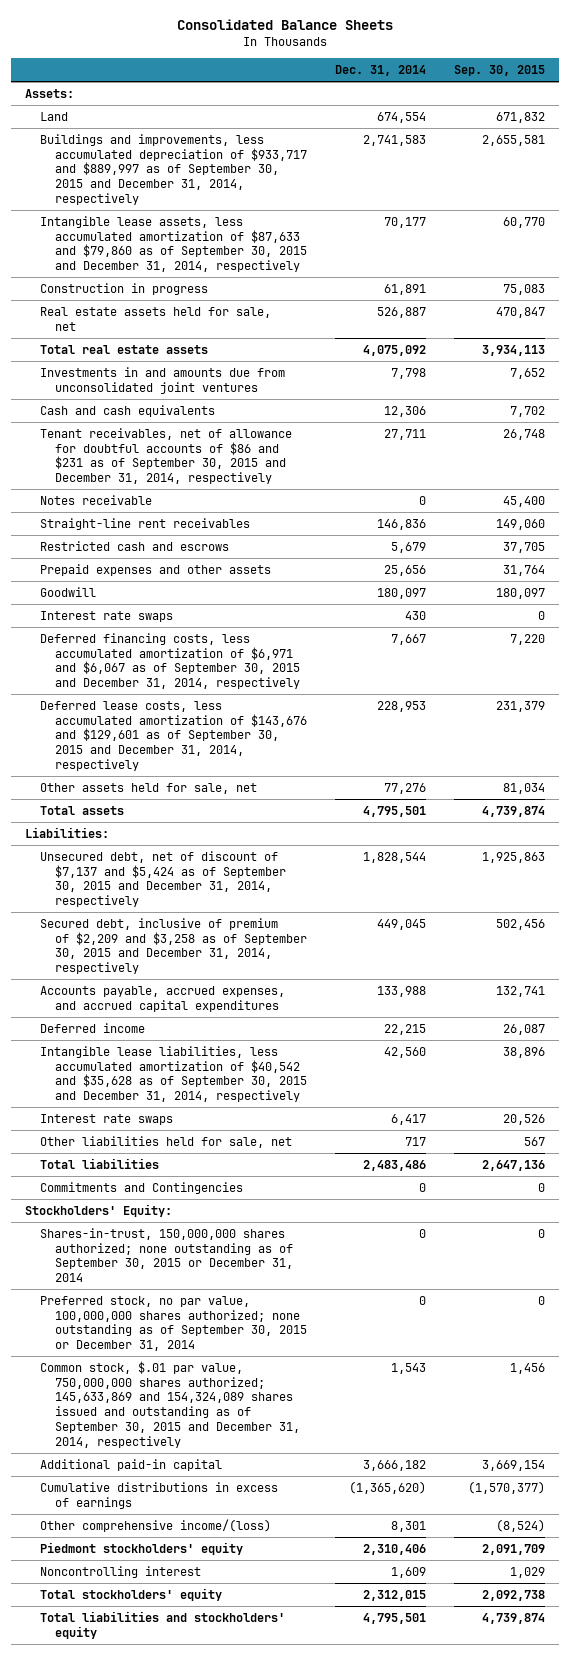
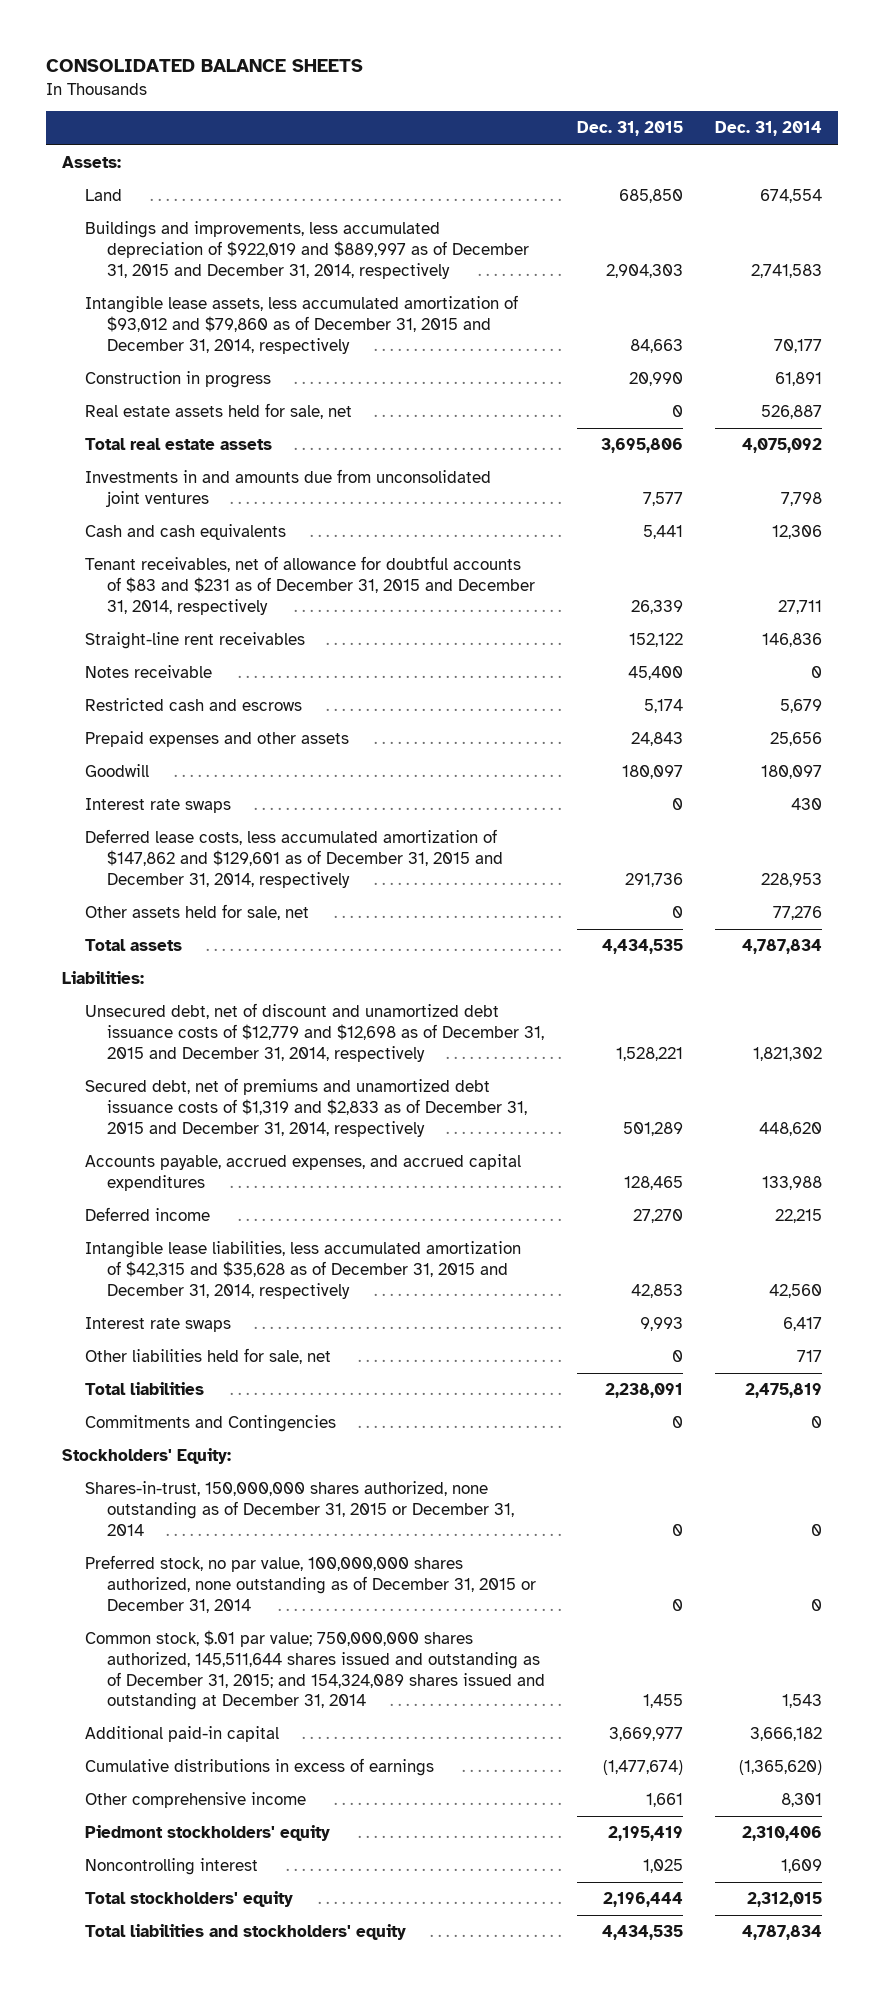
[177,18,394,30] Consolidated Balance Sheets -> [46,59,364,73] CONSOLIDATED BALANCE SHEETS
[453,65,545,77] Sep. 30, 2015 -> none
none -> [577,121,684,137] Dec. 31, 2015
[40,133,308,205] Buildings and improvements, less accumulated depreciation of $933,717 and $889,997 as of September 30, 2015 and December 31, 2014, respectively -> [84,221,530,279] Buildings and improvements, less accumulated depreciation of $922,019 and $889,997 as of December 31, 2015 and December 31, 2014, respectively
[40,215,308,273] Intangible lease assets, less accumulated amortization of $87,633 and $79,860 as of September 30, 2015 and December 31, 2014, respectively -> [84,295,518,354] Intangible lease assets, less accumulated amortization of $93,012 and $79,860 as of December 31, 2015 and December 31, 2014, respectively
[40,427,293,485] Tenant receivables, net of allowance for doubtful accounts of $86 and $231 as of September 30, 2015 and December 31, 2014, respectively -> [84,556,536,615] Tenant receivables, net of allowance for doubtful accounts of $83 and $231 as of December 31, 2015 and December 31, 2014, respectively
[40,494,153,505] Notes receivable -> [84,665,212,679] Notes receivable
[40,632,301,690] Deferred financing costs, less accumulated amortization of $6,971 and $6,067 as of September 30, 2015 and December 31, 2014, respectively -> none
[40,700,308,771] Deferred lease costs, less accumulated amortization of $143,676 and $129,601 as of September 30, 2015 and December 31, 2014, respectively -> [84,829,504,888] Deferred lease costs, less accumulated amortization of $147,862 and $129,601 as of December 31, 2015 and December 31, 2014, respectively
[363,805,427,817] 4,795,501 -> [742,939,823,955] 4,787,834
[40,850,287,908] Unsecured debt, net of discount of $7,137 and $5,424 as of September 30, 2015 and December 31, 2014, respectively -> [84,1003,545,1062] Unsecured debt, net of discount and unamortized debt issuance costs of $12,779 and $12,698 as of December 31, 2015 and December 31, 2014, respectively
[363,851,427,863] 1,828,544 -> [753,1046,823,1061] 1,821,302
[40,917,308,975] Secured debt, inclusive of premium of $2,209 and $3,258 as of September 30, 2015 and December 31, 2014, respectively -> [84,1078,528,1137] Secured debt, net of premiums and unamortized debt issuance costs of $1,319 and $2,833 as of December 31, 2015 and December 31, 2014, respectively
[377,918,427,930] 449,045 -> [759,1121,823,1136] 448,620
[40,1045,308,1103] Intangible lease liabilities, less accumulated amortization of $40,542 and $35,628 as of September 30, 2015 and December 31, 2014, respectively -> [84,1241,521,1299] Intangible lease liabilities, less accumulated amortization of $42,315 and $35,628 as of December 31, 2015 and December 31, 2014, respectively
[363,1159,427,1171] 2,483,486 -> [745,1383,823,1399] 2,475,819
[40,1227,294,1283] Shares-in-trust, 150,000,000 shares authorized; none outstanding as of September 30, 2015 or December 31, 2014 -> [84,1481,515,1536] Shares-in-trust, 150,000,000 shares authorized, none outstanding as of December 31, 2015 or December 31, 2014
[40,1295,308,1352] Preferred stock, no par value, 100,000,000 shares authorized; none outstanding as of September 30, 2015 or December 31, 2014 -> [84,1555,537,1613] Preferred stock, no par value, 100,000,000 shares authorized, none outstanding as of December 31, 2015 or December 31, 2014
[40,1360,301,1448] Common stock, $.01 par value, 750,000,000 shares authorized; 145,633,869 and 154,324,089 shares issued and outstanding as of September 30, 2015 and December 31, 2014, respectively -> [84,1630,546,1711] Common stock, $.01 par value; 750,000,000 shares authorized, 145,511,644 shares issued and outstanding as of December 31, 2015; and 154,324,089 shares issued and outstanding at December 31, 2014
[40,1518,272,1532] Other comprehensive income/(loss) -> [84,1792,306,1809] Other comprehensive income
[363,1612,427,1624] 4,795,501 -> [742,1925,823,1941] 4,787,834

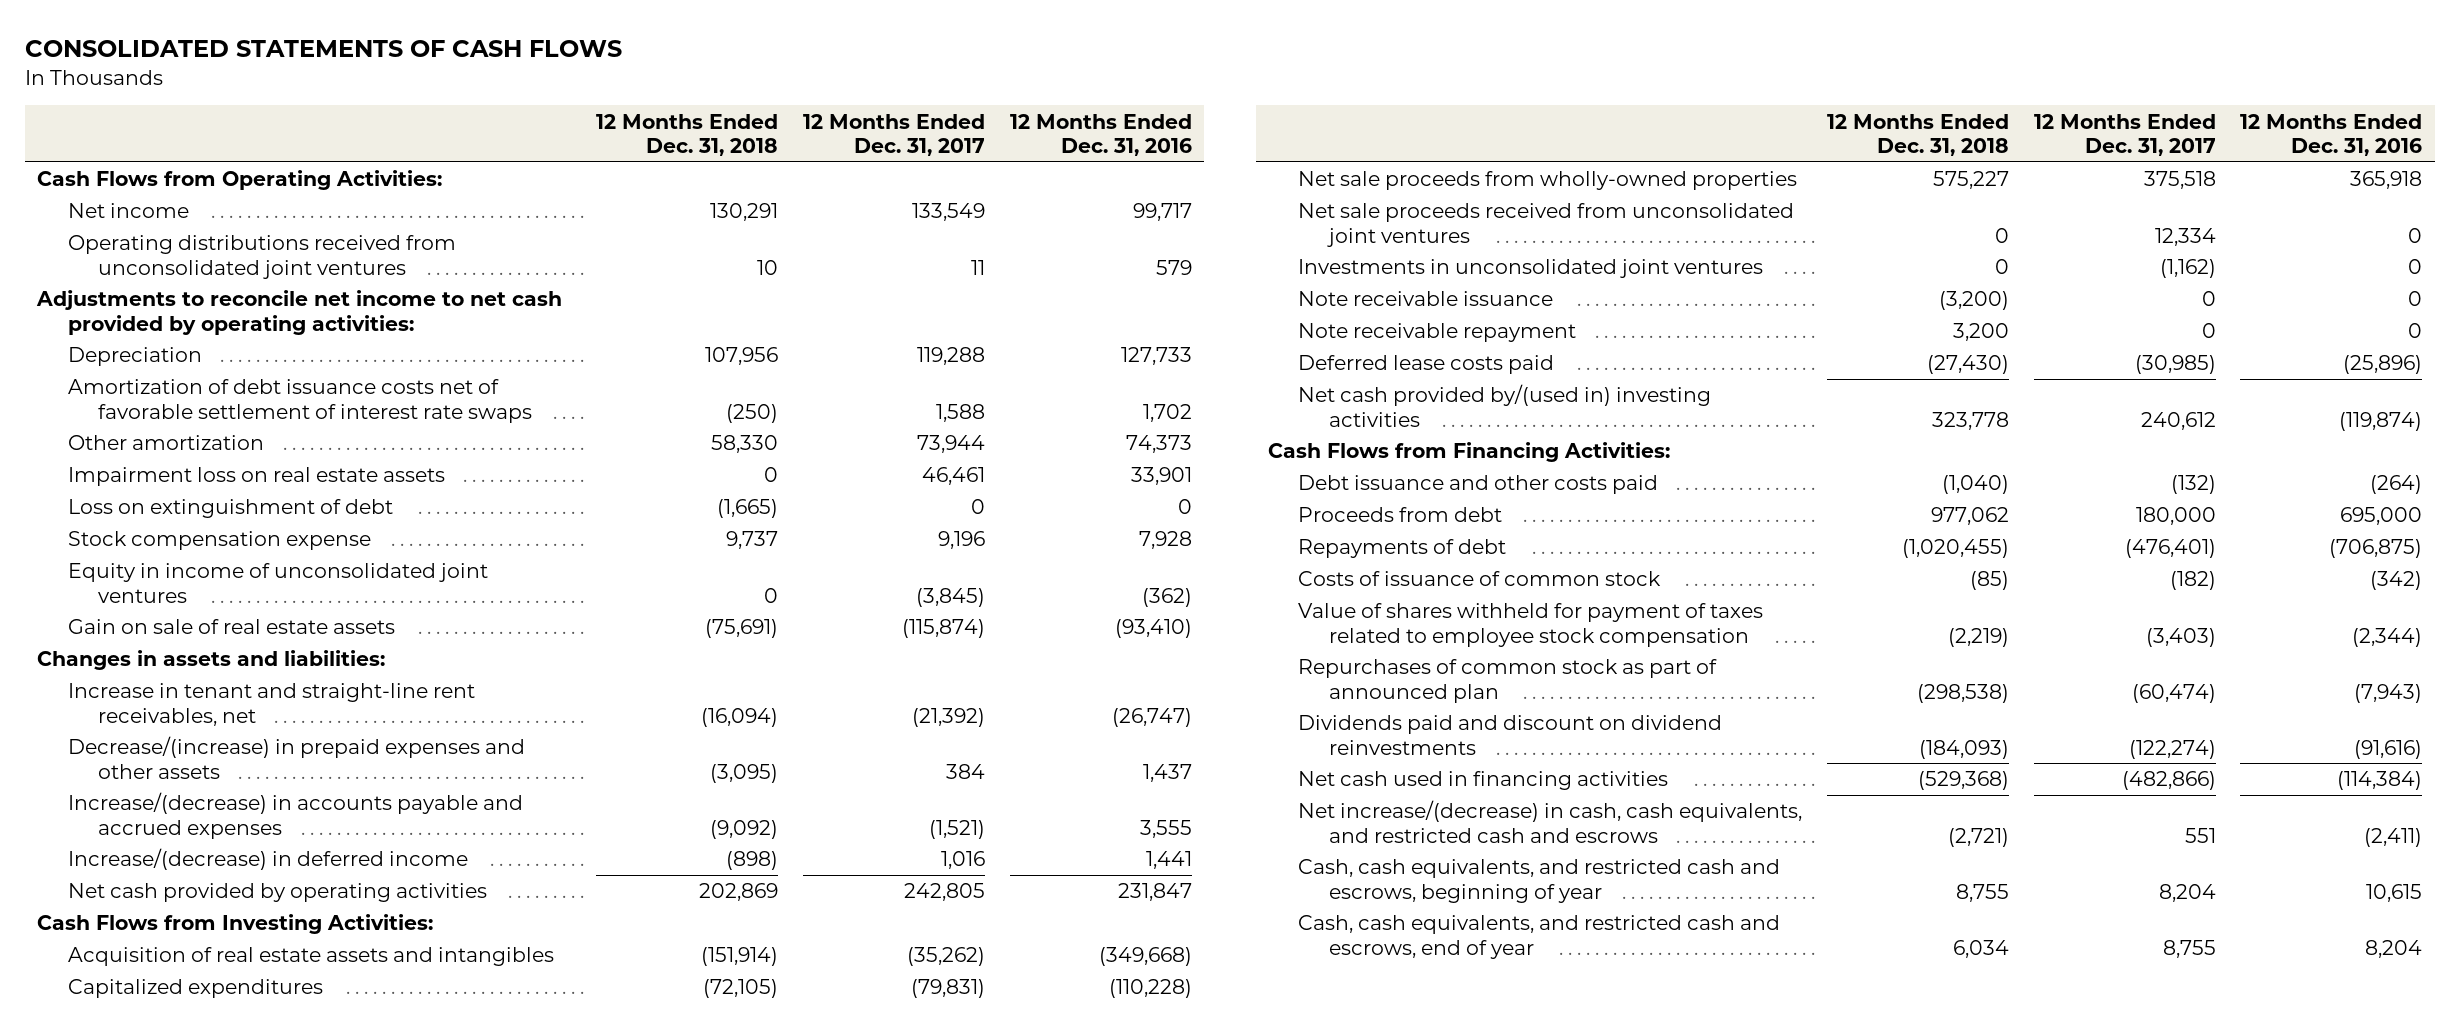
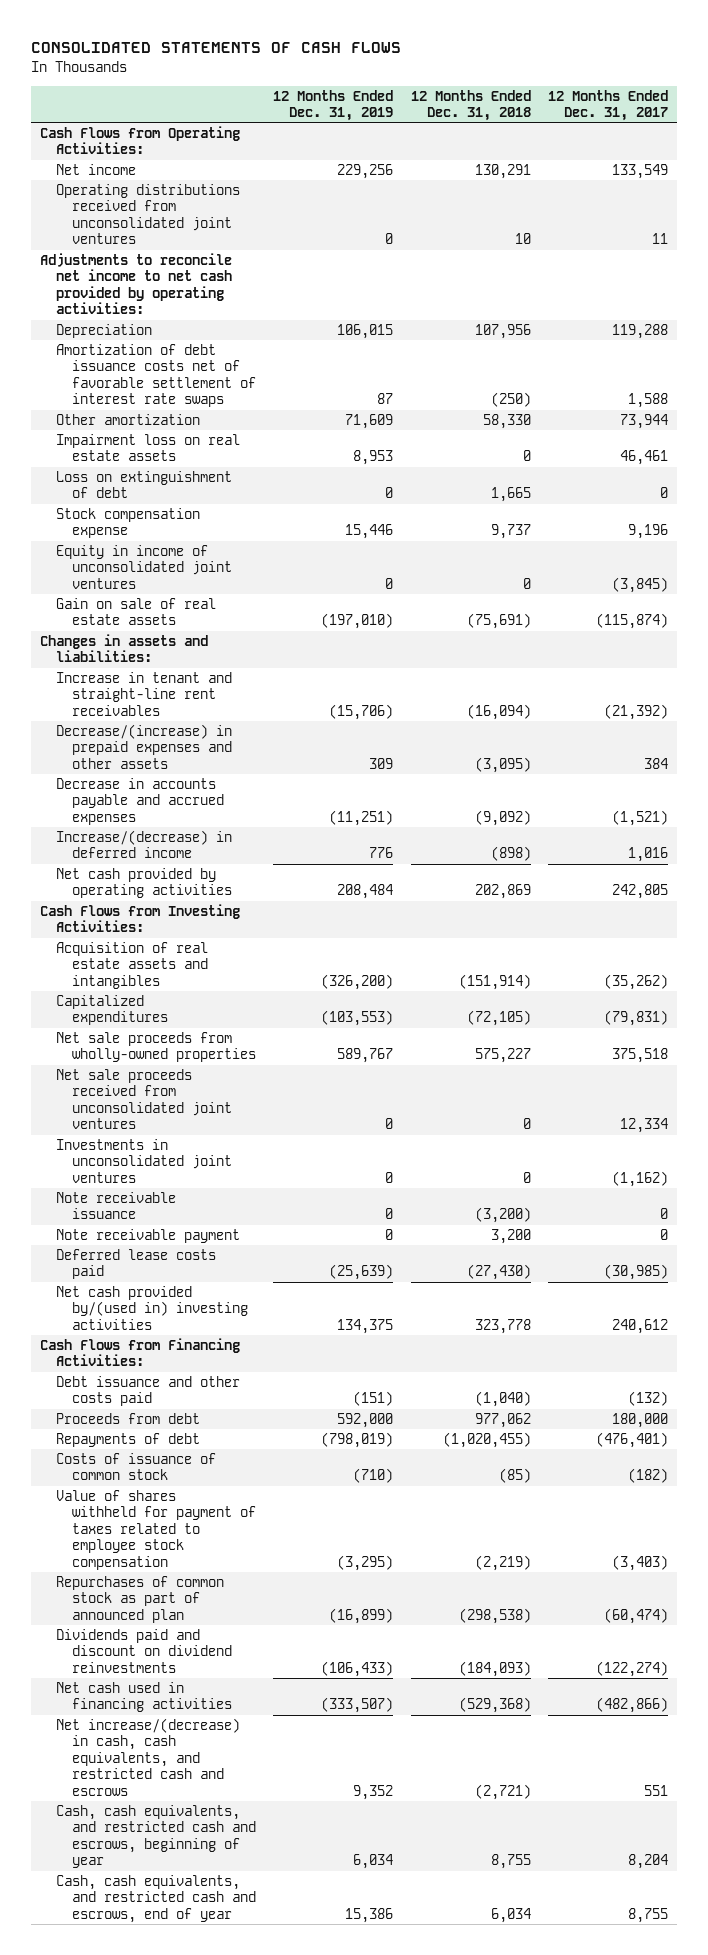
[1009,113,1192,157] 12 Months Ended Dec. 31, 2016 -> none
none -> [273,89,394,122] 12 Months Ended Dec. 31, 2019
[717,499,779,519] (1,665) -> [490,487,531,503] 1,665
[67,683,475,726] Increase in tenant and straight-line rent receivables, net -> [55,672,232,716] Increase in tenant and straight-line rent receivables
[67,792,523,839] Increase/(decrease) in accounts payable and accrued expenses -> [55,778,224,825] Decrease in accounts payable and accrued expenses
[1298,323,1577,343] Note receivable repayment -> [55,1229,240,1244] Note receivable payment

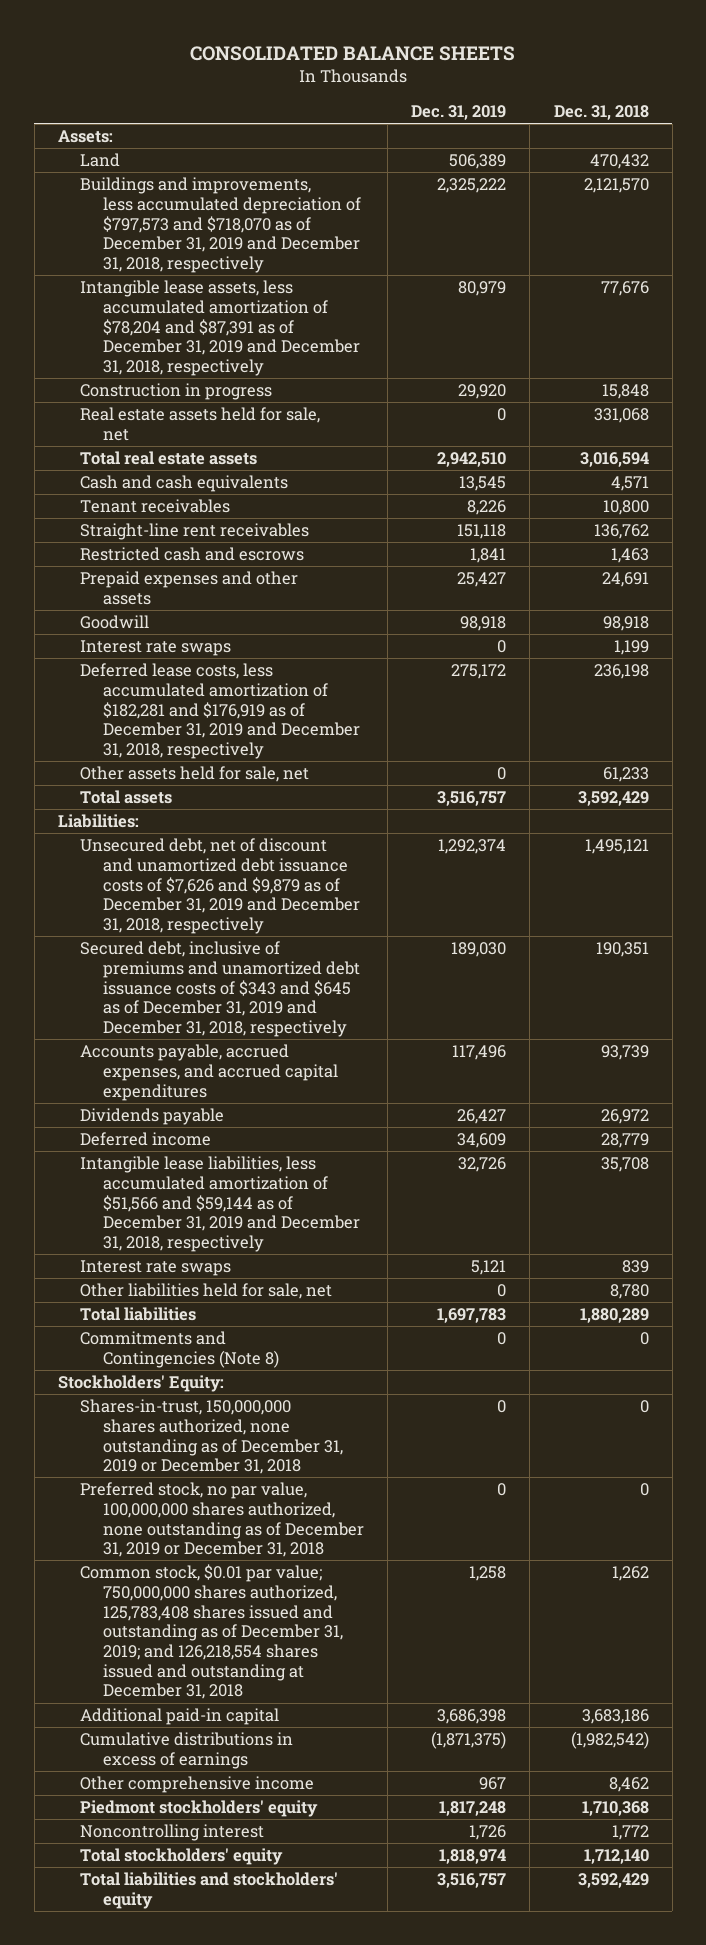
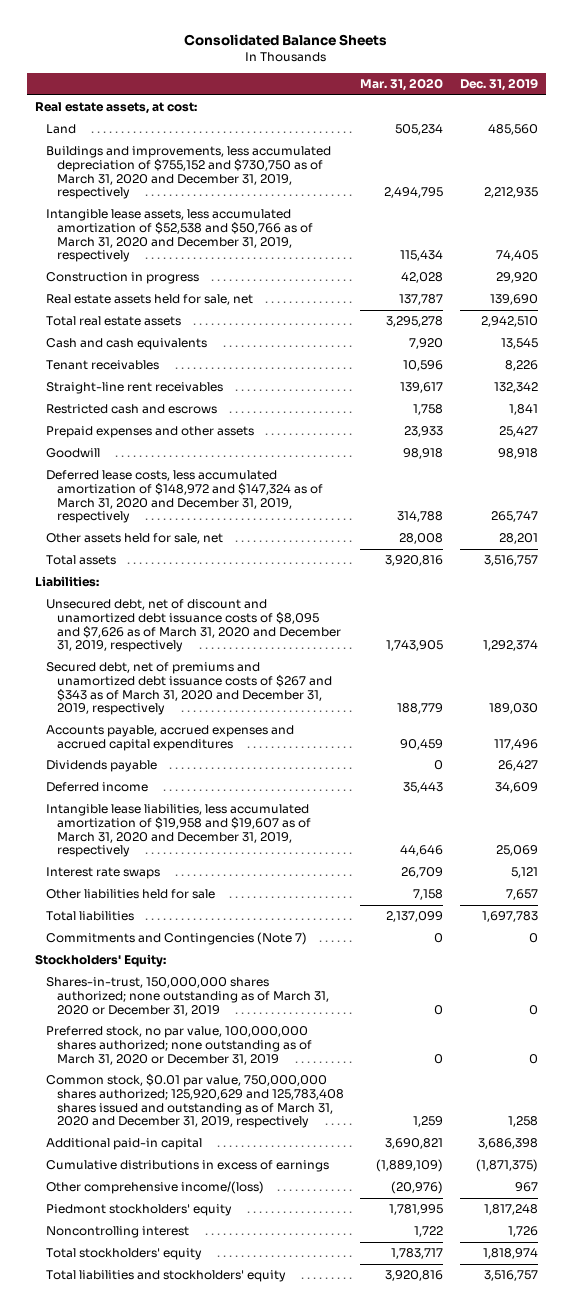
[190,45,516,61] CONSOLIDATED BALANCE SHEETS -> [184,34,388,47] Consolidated Balance Sheets
[553,104,649,120] Dec. 31, 2018 -> none
none -> [360,78,444,92] Mar. 31, 2020
[57,130,113,144] Assets: -> none
none -> [34,102,197,115] Real estate assets, at cost:
[449,154,507,170] 506,389 -> [487,124,538,136] 485,560
[80,177,362,273] Buildings and improvements, less accumulated depreciation of $797,573 and $718,070 as of December 31, 2019 and December 31, 2018, respectively -> [46,146,332,200] Buildings and improvements, less accumulated depreciation of $755,152 and $730,750 as of March 31, 2020 and December 31, 2019, respectively
[437,178,507,194] 2,325,222 -> [483,187,538,199] 2,212,935
[80,280,361,376] Intangible lease assets, less accumulated amortization of $78,204 and $87,391 as of December 31, 2019 and December 31, 2018, respectively -> [46,209,314,263] Intangible lease assets, less accumulated amortization of $52,538 and $50,766 as of March 31, 2020 and December 31, 2019, respectively
[458,281,507,297] 80,979 -> [495,250,538,262] 74,405
[497,408,507,422] 0 -> [489,294,538,306] 139,690
[457,524,507,540] 151,118 -> [493,382,538,394] 132,342
[80,640,232,657] Interest rate swaps -> none
[80,663,361,759] Deferred lease costs, less accumulated amortization of $182,281 and $176,919 as of December 31, 2019 and December 31, 2018, respectively -> [46,470,324,524] Deferred lease costs, less accumulated amortization of $148,972 and $147,324 as of March 31, 2020 and December 31, 2019, respectively
[451,664,507,680] 275,172 -> [490,511,538,523] 265,747
[497,767,507,781] 0 -> [498,533,538,545] 28,201
[80,838,361,934] Unsecured debt, net of discount and unamortized debt issuance costs of $7,626 and $9,879 as of December 31, 2019 and December 31, 2018, respectively -> [46,599,342,653] Unsecured debt, net of discount and unamortized debt issuance costs of $8,095 and $7,626 as of March 31, 2020 and December 31, 2019, respectively
[80,941,361,1037] Secured debt, inclusive of premiums and unamortized debt issuance costs of $343 and $645 as of December 31, 2019 and December 31, 2018, respectively -> [46,662,333,716] Secured debt, net of premiums and unamortized debt issuance costs of $267 and $343 as of March 31, 2020 and December 31, 2019, respectively
[80,1044,339,1101] Accounts payable, accrued expenses, and accrued capital expenditures -> [46,725,295,751] Accounts payable, accrued expenses and accrued capital expenditures
[80,1156,361,1252] Intangible lease liabilities, less accumulated amortization of $51,566 and $59,144 as of December 31, 2019 and December 31, 2018, respectively -> [46,804,312,858] Intangible lease liabilities, less accumulated amortization of $19,958 and $19,607 as of March 31, 2020 and December 31, 2019, respectively
[458,1157,507,1173] 32,726 -> [495,845,538,857] 25,069
[80,1283,333,1300] Other liabilities held for sale, net -> [46,889,216,900] Other liabilities held for sale
[497,1284,507,1298] 0 -> [505,889,538,901] 7,657
[80,1331,280,1368] Commitments and Contingencies (Note 8) -> [46,932,308,946] Commitments and Contingencies (Note 7)
[80,1399,344,1475] Shares-in-trust, 150,000,000 shares authorized, none outstanding as of December 31, 2019 or December 31, 2018 -> [46,977,330,1016] Shares-in-trust, 150,000,000 shares authorized; none outstanding as of March 31, 2020 or December 31, 2019
[80,1482,365,1558] Preferred stock, no par value, 100,000,000 shares authorized, none outstanding as of December 31, 2019 or December 31, 2018 -> [46,1026,313,1065] Preferred stock, no par value, 100,000,000 shares authorized; none outstanding as of March 31, 2020 or December 31, 2019
[80,1564,344,1700] Common stock, $0.01 par value; 750,000,000 shares authorized, 125,783,408 shares issued and outstanding as of December 31, 2019; and 126,218,554 shares issued and outstanding at December 31, 2018 -> [46,1074,345,1129] Common stock, $0.01 par value, 750,000,000 shares authorized; 125,920,629 and 125,783,408 shares issued and outstanding as of March 31, 2020 and December 31, 2019, respectively
[80,1776,315,1794] Other comprehensive income -> [46,1181,265,1195] Other comprehensive income/(loss)

